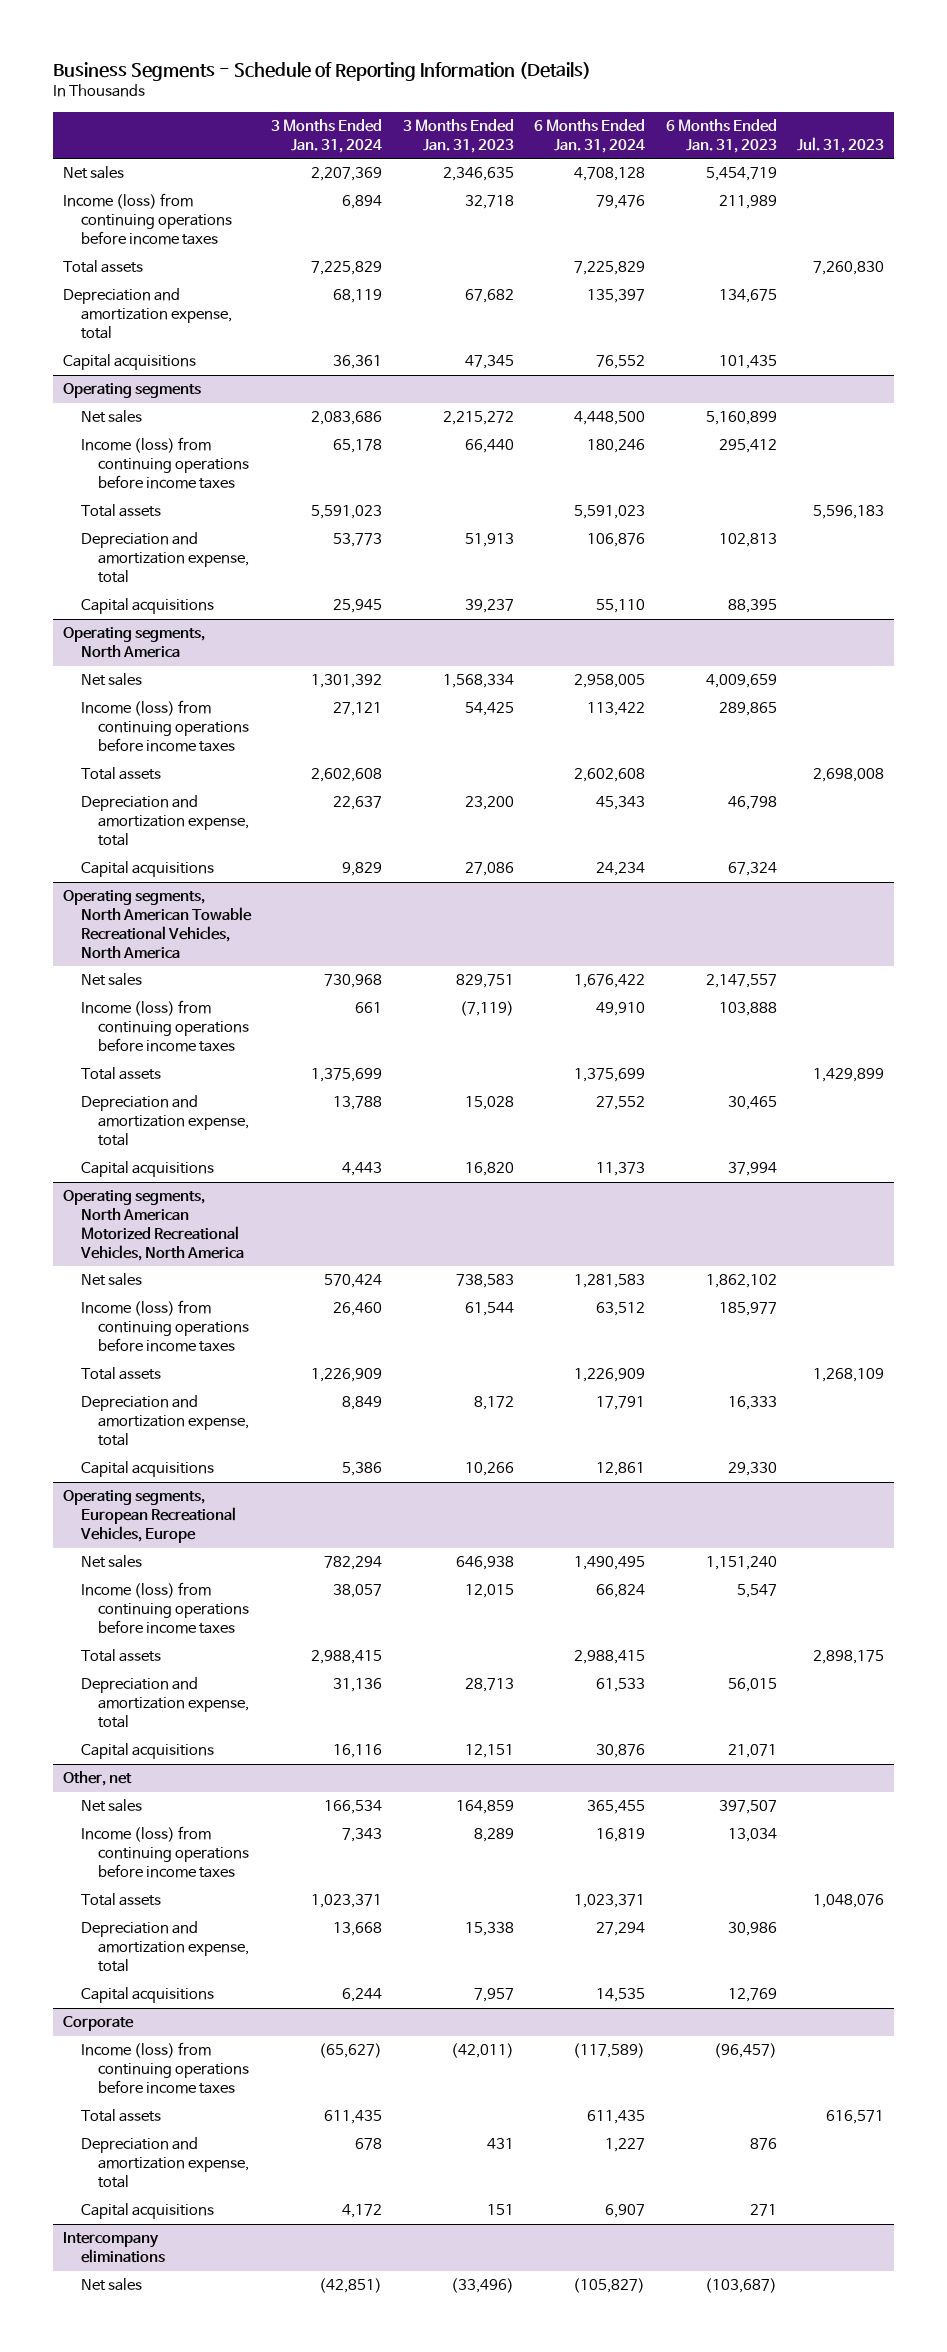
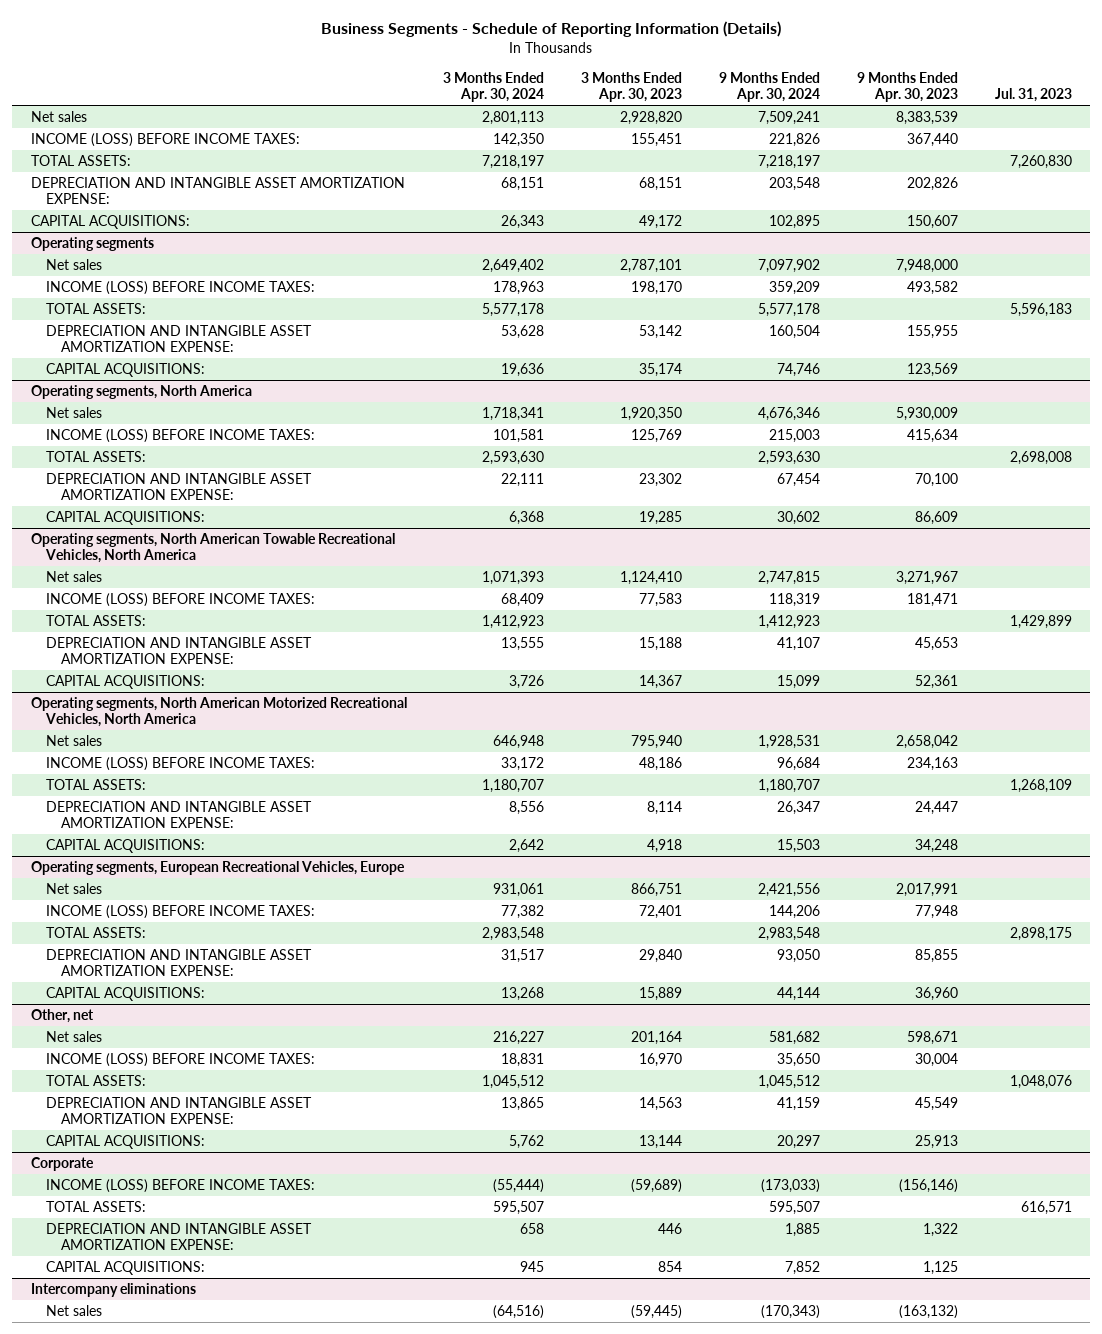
[271,119,383,153] 3 Months Ended Jan. 31, 2024 -> none
[402,119,514,153] 3 Months Ended Jan. 31, 2023 -> none
[534,119,646,153] 6 Months Ended Jan. 31, 2024 -> none
[665,119,777,153] 6 Months Ended Jan. 31, 2023 -> none
none -> [443,71,545,103] 3 Months Ended Apr. 30, 2024
none -> [581,71,683,103] 3 Months Ended Apr. 30, 2023
none -> [718,71,820,103] 9 Months Ended Apr. 30, 2024
none -> [856,71,958,103] 9 Months Ended Apr. 30, 2023
[62,193,232,245] Income (loss) from continuing operations before income taxes -> [30,133,300,148] INCOME (LOSS) BEFORE INCOME TAXES:
[62,260,143,274] Total assets -> [30,155,131,167] TOTAL ASSETS:
[62,288,232,339] Depreciation and amortization expense, total -> [30,177,405,205] DEPRECIATION AND INTANGIBLE ASSET AMORTIZATION EXPENSE:
[62,354,196,371] Capital acquisitions -> [30,215,190,230] CAPITAL ACQUISITIONS:
[80,437,250,489] Income (loss) from continuing operations before income taxes -> [45,281,315,296] INCOME (LOSS) BEFORE INCOME TAXES:
[80,504,161,518] Total assets -> [45,303,146,315] TOTAL ASSETS:
[80,532,250,583] Depreciation and amortization expense, total -> [45,325,312,353] DEPRECIATION AND INTANGIBLE ASSET AMORTIZATION EXPENSE:
[80,598,214,615] Capital acquisitions -> [45,363,205,378] CAPITAL ACQUISITIONS:
[80,700,250,752] Income (loss) from continuing operations before income taxes -> [45,429,315,444] INCOME (LOSS) BEFORE INCOME TAXES:
[80,767,161,781] Total assets -> [45,451,146,463] TOTAL ASSETS:
[80,795,250,846] Depreciation and amortization expense, total -> [45,473,312,501] DEPRECIATION AND INTANGIBLE ASSET AMORTIZATION EXPENSE:
[80,861,214,878] Capital acquisitions -> [45,511,205,526] CAPITAL ACQUISITIONS:
[80,1000,250,1052] Income (loss) from continuing operations before income taxes -> [45,593,315,608] INCOME (LOSS) BEFORE INCOME TAXES:
[80,1067,161,1081] Total assets -> [45,615,146,627] TOTAL ASSETS:
[80,1095,250,1146] Depreciation and amortization expense, total -> [45,637,312,665] DEPRECIATION AND INTANGIBLE ASSET AMORTIZATION EXPENSE:
[80,1161,214,1178] Capital acquisitions -> [45,675,205,690] CAPITAL ACQUISITIONS:
[80,1300,250,1352] Income (loss) from continuing operations before income taxes -> [45,757,315,772] INCOME (LOSS) BEFORE INCOME TAXES:
[80,1367,161,1381] Total assets -> [45,779,146,791] TOTAL ASSETS:
[80,1395,250,1446] Depreciation and amortization expense, total -> [45,801,312,829] DEPRECIATION AND INTANGIBLE ASSET AMORTIZATION EXPENSE:
[80,1461,214,1478] Capital acquisitions -> [45,839,205,854] CAPITAL ACQUISITIONS:
[80,1582,250,1634] Income (loss) from continuing operations before income taxes -> [45,905,315,920] INCOME (LOSS) BEFORE INCOME TAXES:
[80,1649,161,1663] Total assets -> [45,927,146,939] TOTAL ASSETS:
[80,1677,250,1728] Depreciation and amortization expense, total -> [45,949,312,977] DEPRECIATION AND INTANGIBLE ASSET AMORTIZATION EXPENSE:
[80,1743,214,1760] Capital acquisitions -> [45,987,205,1002] CAPITAL ACQUISITIONS:
[80,1826,250,1878] Income (loss) from continuing operations before income taxes -> [45,1053,315,1068] INCOME (LOSS) BEFORE INCOME TAXES:
[80,1893,161,1907] Total assets -> [45,1075,146,1087] TOTAL ASSETS:
[80,1921,250,1972] Depreciation and amortization expense, total -> [45,1097,312,1125] DEPRECIATION AND INTANGIBLE ASSET AMORTIZATION EXPENSE:
[80,1987,214,2004] Capital acquisitions -> [45,1135,205,1150] CAPITAL ACQUISITIONS:
[80,2042,250,2094] Income (loss) from continuing operations before income taxes -> [45,1179,315,1194] INCOME (LOSS) BEFORE INCOME TAXES:
[80,2109,161,2123] Total assets -> [45,1201,146,1213] TOTAL ASSETS:
[80,2137,250,2188] Depreciation and amortization expense, total -> [45,1223,312,1251] DEPRECIATION AND INTANGIBLE ASSET AMORTIZATION EXPENSE:
[80,2203,214,2220] Capital acquisitions -> [45,1261,205,1276] CAPITAL ACQUISITIONS:

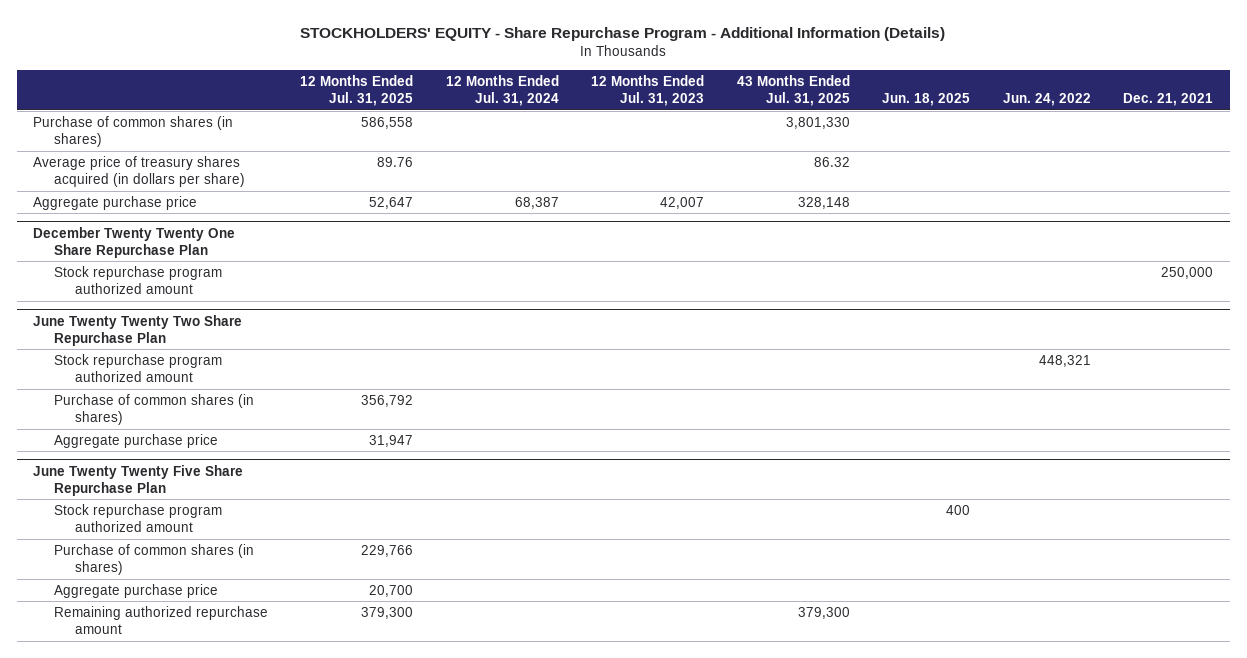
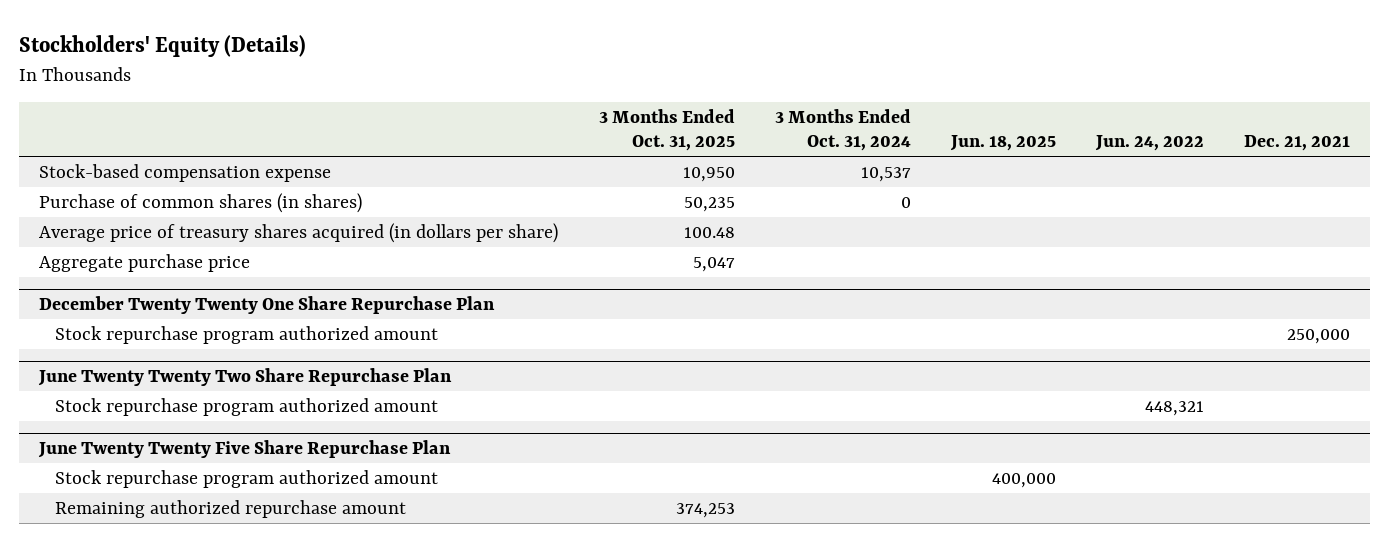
[300,27,946,42] STOCKHOLDERS' EQUITY - Share Repurchase Program - Additional Information (Details) -> [19,35,307,58] Stockholders' Equity (Details)
[300,74,414,107] 12 Months Ended Jul. 31, 2025 -> none
[445,74,559,107] 12 Months Ended Jul. 31, 2024 -> none
[591,74,705,107] 12 Months Ended Jul. 31, 2023 -> none
[736,74,850,107] 43 Months Ended Jul. 31, 2025 -> none
none -> [598,108,735,152] 3 Months Ended Oct. 31, 2025
none -> [774,108,911,152] 3 Months Ended Oct. 31, 2024
none -> [39,164,332,183] Stock-based compensation expense
[53,393,254,426] Purchase of common shares (in shares) -> none
[53,433,218,448] Aggregate purchase price -> none
[53,543,254,576] Purchase of common shares (in shares) -> none
[53,583,218,598] Aggregate purchase price -> none
[946,504,971,515] 400 -> [991,473,1056,489] 400,000

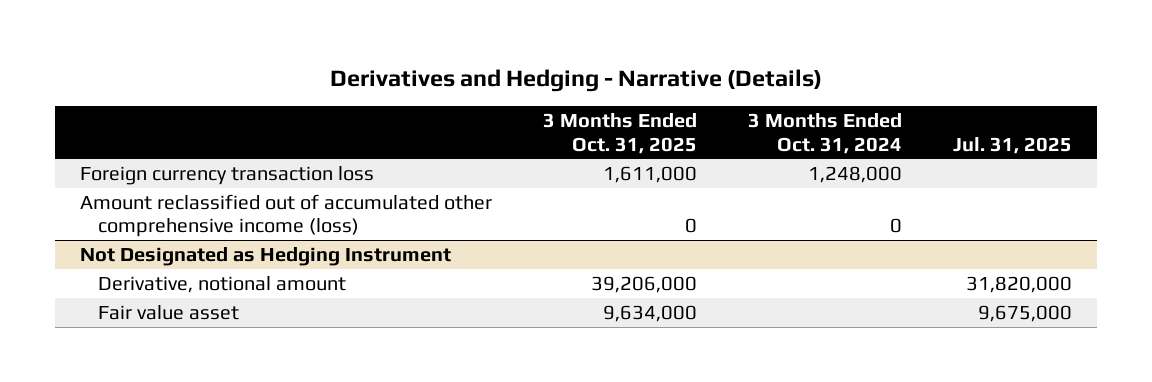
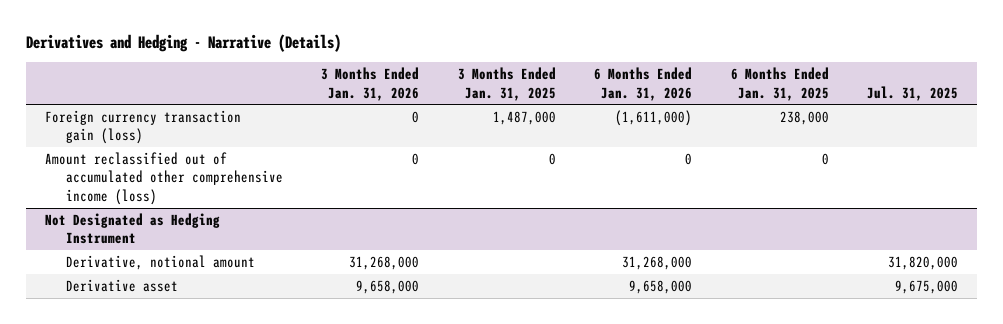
[543,113,698,154] 3 Months Ended Oct. 31, 2025 -> none
[748,113,903,154] 3 Months Ended Oct. 31, 2024 -> none
none -> [321,67,420,101] 3 Months Ended Jan. 31, 2026
none -> [457,67,556,101] 3 Months Ended Jan. 31, 2025
none -> [594,67,693,101] 6 Months Ended Jan. 31, 2026
none -> [730,67,829,101] 6 Months Ended Jan. 31, 2025
[80,165,375,185] Foreign currency transaction loss -> [45,109,242,145] Foreign currency transaction gain (loss)
[98,304,240,320] Fair value asset -> [65,278,178,292] Derivative asset

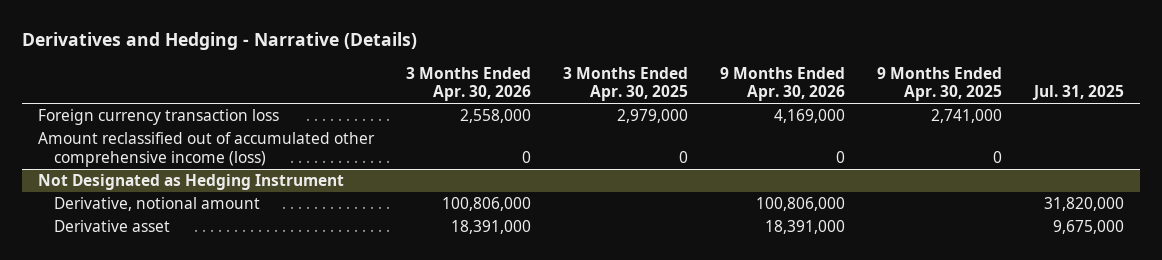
[321,67,420,101] 3 Months Ended Jan. 31, 2026 -> none
[457,67,556,101] 3 Months Ended Jan. 31, 2025 -> none
[594,67,693,101] 6 Months Ended Jan. 31, 2026 -> none
[730,67,829,101] 6 Months Ended Jan. 31, 2025 -> none
none -> [406,66,532,102] 3 Months Ended Apr. 30, 2026
none -> [563,66,689,102] 3 Months Ended Apr. 30, 2025
none -> [720,66,846,102] 9 Months Ended Apr. 30, 2026
none -> [876,66,1002,102] 9 Months Ended Apr. 30, 2025
[45,109,242,145] Foreign currency transaction gain (loss) -> [38,109,280,126] Foreign currency transaction loss

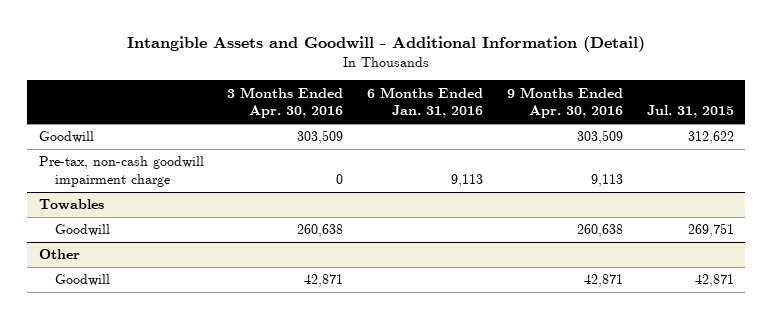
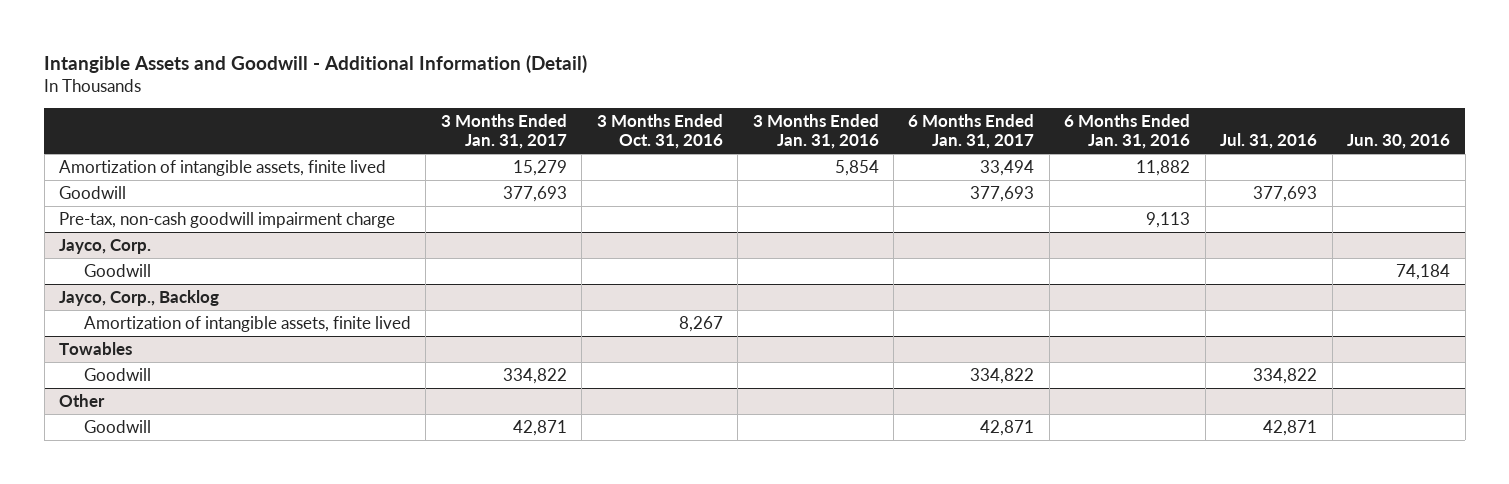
[227,86,344,119] 3 Months Ended Apr. 30, 2016 -> none
[506,86,623,119] 9 Months Ended Apr. 30, 2016 -> none
[646,105,734,119] Jul. 31, 2015 -> none
none -> [440,114,567,149] 3 Months Ended Jan. 31, 2017
none -> [596,114,723,149] 3 Months Ended Oct. 31, 2016
none -> [752,114,879,149] 3 Months Ended Jan. 31, 2016
none -> [908,114,1035,149] 6 Months Ended Jan. 31, 2017
none -> [1220,132,1318,149] Jul. 31, 2016
none -> [1347,133,1451,149] Jun. 30, 2016
none -> [59,159,387,176] Amortization of intangible assets, finite lived
none -> [59,238,152,254] Jayco, Corp.
none -> [83,263,151,277] Goodwill
none -> [59,289,220,306] Jayco, Corp., Backlog
none -> [83,315,411,332] Amortization of intangible assets, finite lived

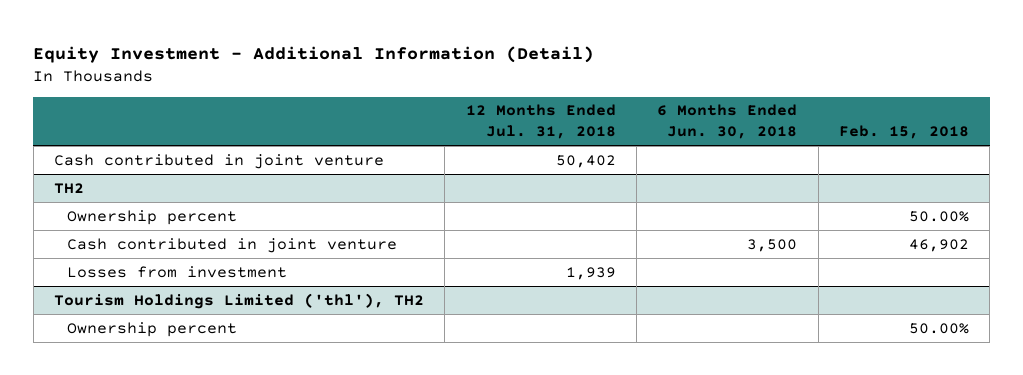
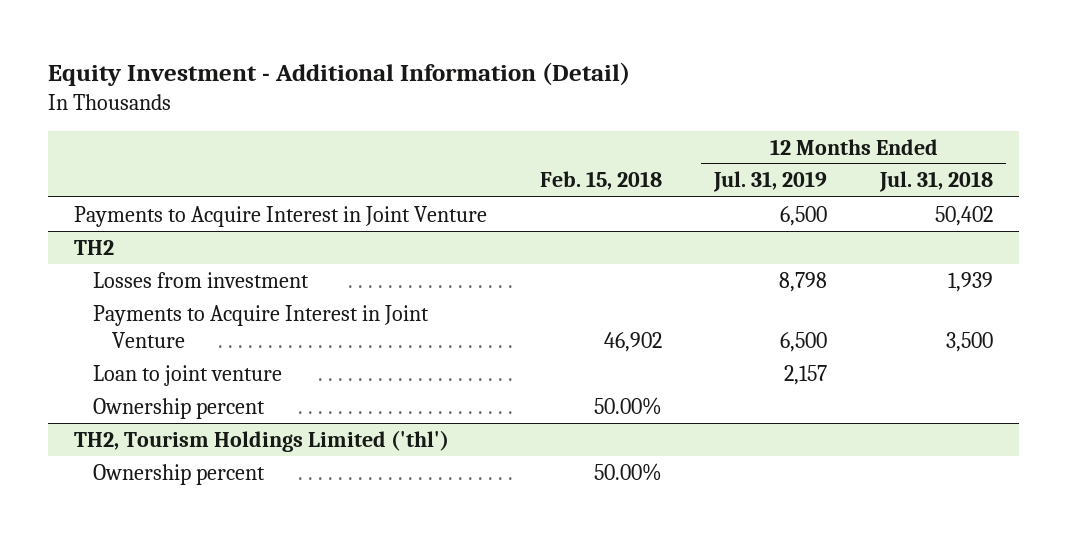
[657,104,798,140] 6 Months Ended Jun. 30, 2018 -> none
none -> [713,171,828,193] Jul. 31, 2019
[54,153,385,169] Cash contributed in joint venture -> [73,205,487,227] Payments to Acquire Interest in Joint Venture
[66,237,397,253] Cash contributed in joint venture -> none
none -> [93,304,430,349] Payments to Acquire Interest in Joint Venture
none -> [93,364,283,386] Loan to joint venture
[66,209,237,225] Ownership percent -> [93,397,266,419] Ownership percent
[54,292,425,309] Tourism Holdings Limited ('thl'), TH2 -> [73,429,449,452] TH2, Tourism Holdings Limited ('thl')

